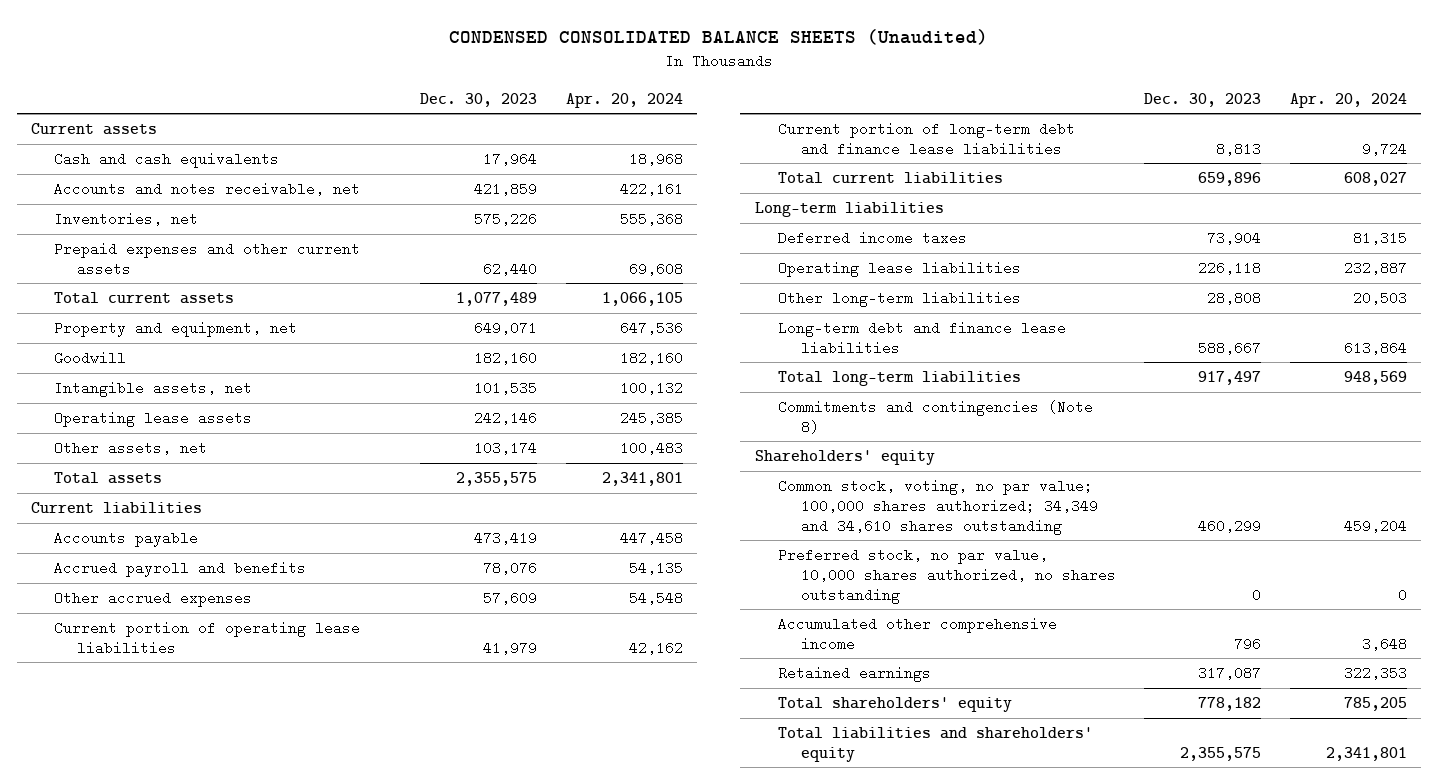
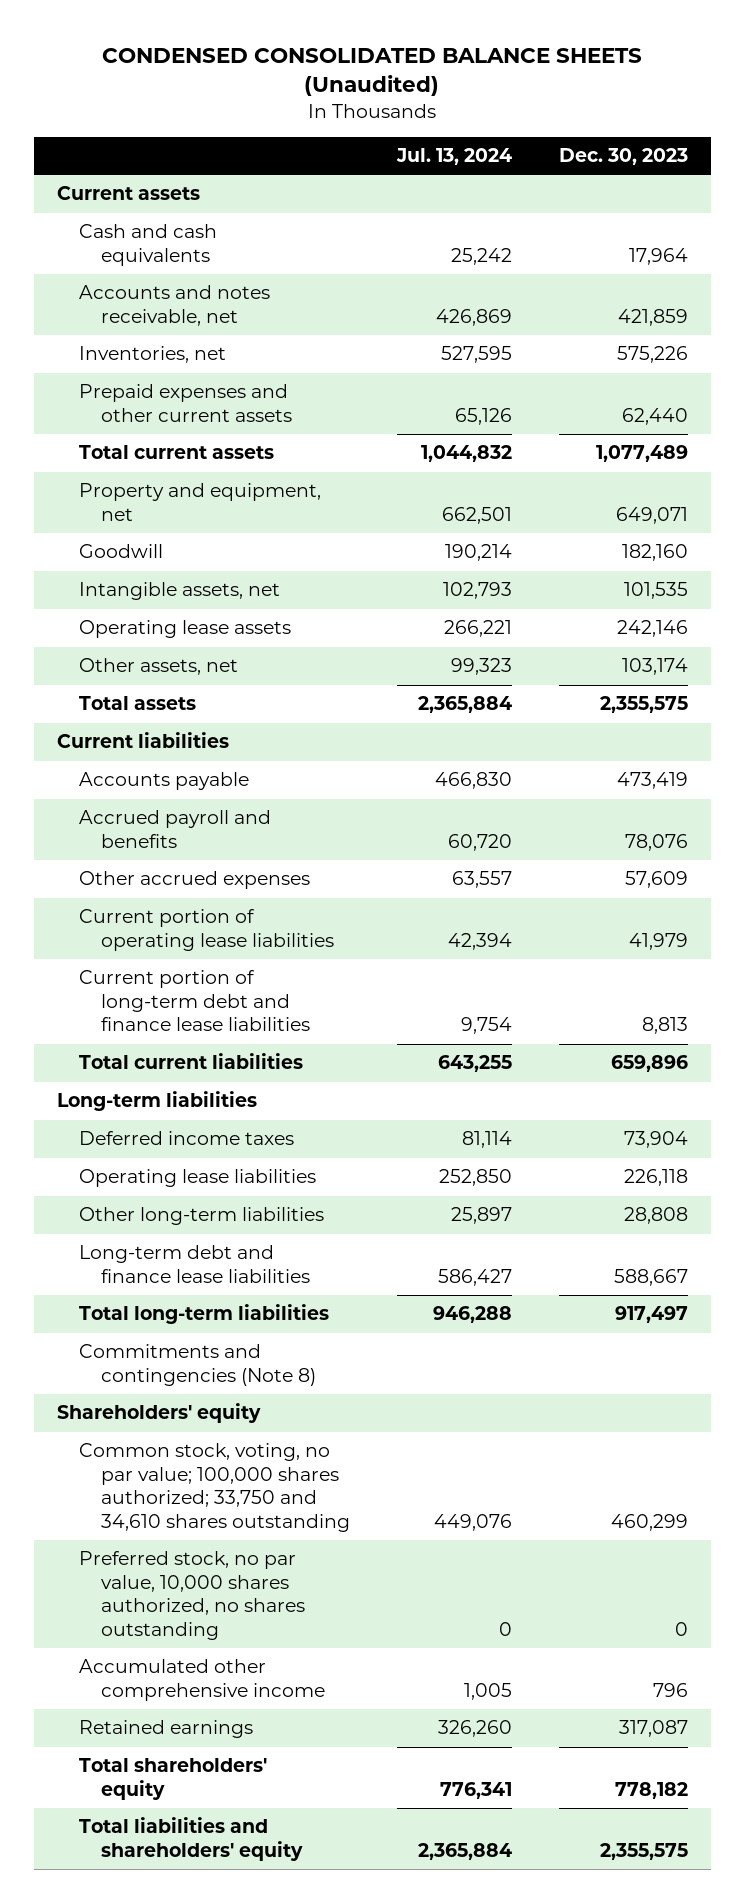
[566,92,684,108] Apr. 20, 2024 -> none
none -> [396,148,513,166] Jul. 13, 2024
[777,479,1098,535] Common stock, voting, no par value; 100,000 shares authorized; 34,349 and 34,610 shares outstanding -> [79,1443,351,1532] Common stock, voting, no par value; 100,000 shares authorized; 33,750 and 34,610 shares outstanding

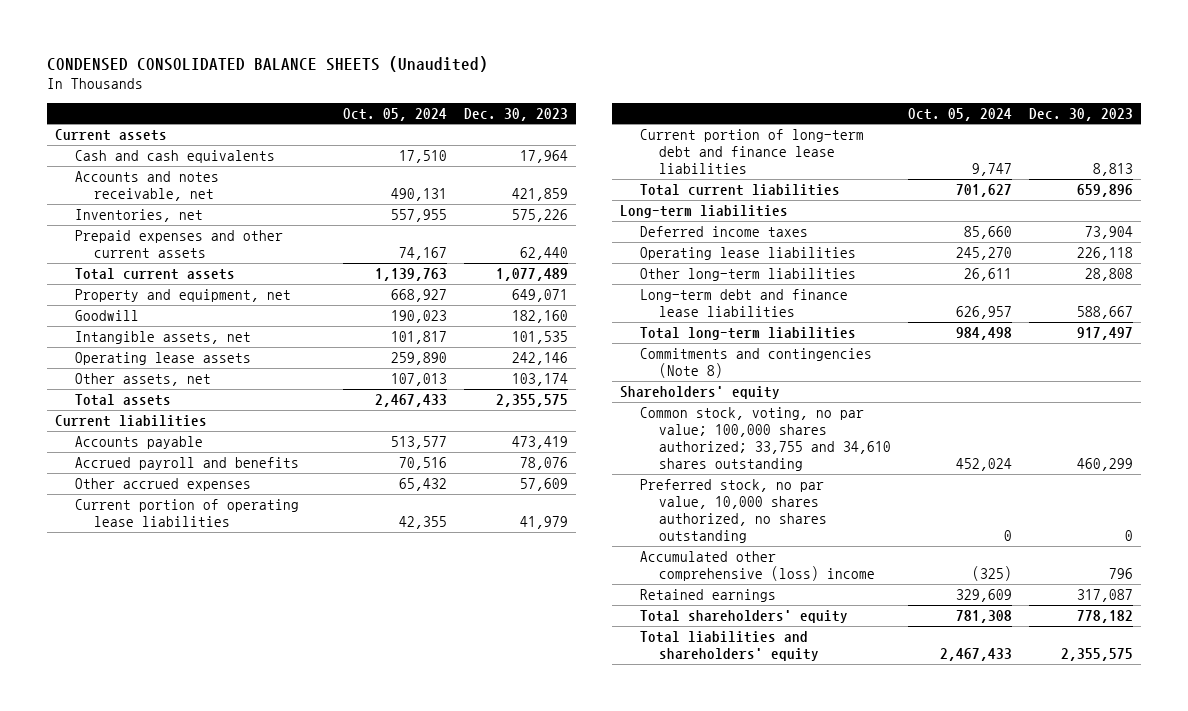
[396,148,513,166] Jul. 13, 2024 -> none
none -> [342,107,447,121] Oct. 05, 2024
[79,1443,351,1532] Common stock, voting, no par value; 100,000 shares authorized; 33,750 and 34,610 shares outstanding -> [639,406,892,472] Common stock, voting, no par value; 100,000 shares authorized; 33,755 and 34,610 shares outstanding
[79,1659,326,1701] Accumulated other comprehensive income -> [639,550,876,582] Accumulated other comprehensive (loss) income

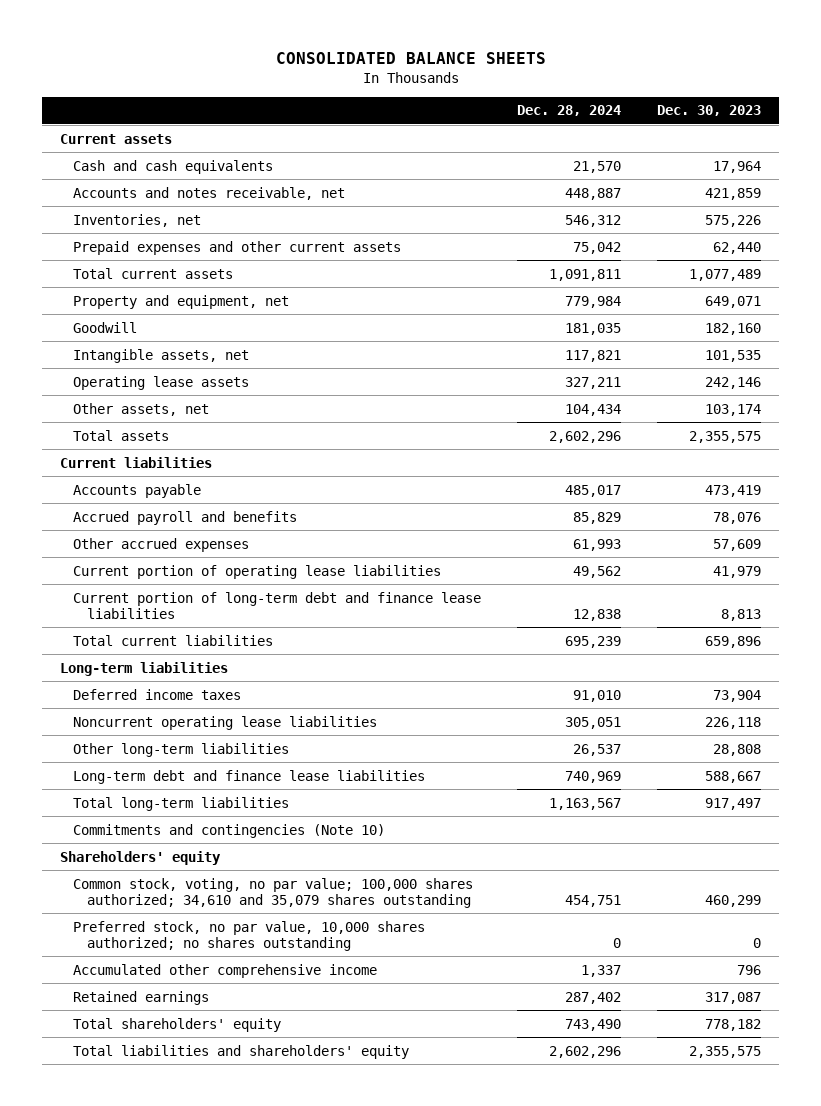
[46,56,488,73] CONDENSED CONSOLIDATED BALANCE SHEETS (Unaudited) -> [275,51,546,64] CONSOLIDATED BALANCE SHEETS
[342,107,447,121] Oct. 05, 2024 -> none
none -> [517,105,622,117] Dec. 28, 2024
[639,246,856,260] Operating lease liabilities -> [73,715,378,730] Noncurrent operating lease liabilities
[639,347,872,379] Commitments and contingencies (Note 8) -> [73,823,386,838] Commitments and contingencies (Note 10)
[639,406,892,472] Common stock, voting, no par value; 100,000 shares authorized; 33,755 and 34,610 shares outstanding -> [73,877,474,908] Common stock, voting, no par value; 100,000 shares authorized; 34,610 and 35,079 shares outstanding
[639,478,828,544] Preferred stock, no par value, 10,000 shares authorized, no shares outstanding -> [73,920,426,951] Preferred stock, no par value, 10,000 shares authorized; no shares outstanding
[639,550,876,582] Accumulated other comprehensive (loss) income -> [73,963,378,978] Accumulated other comprehensive income

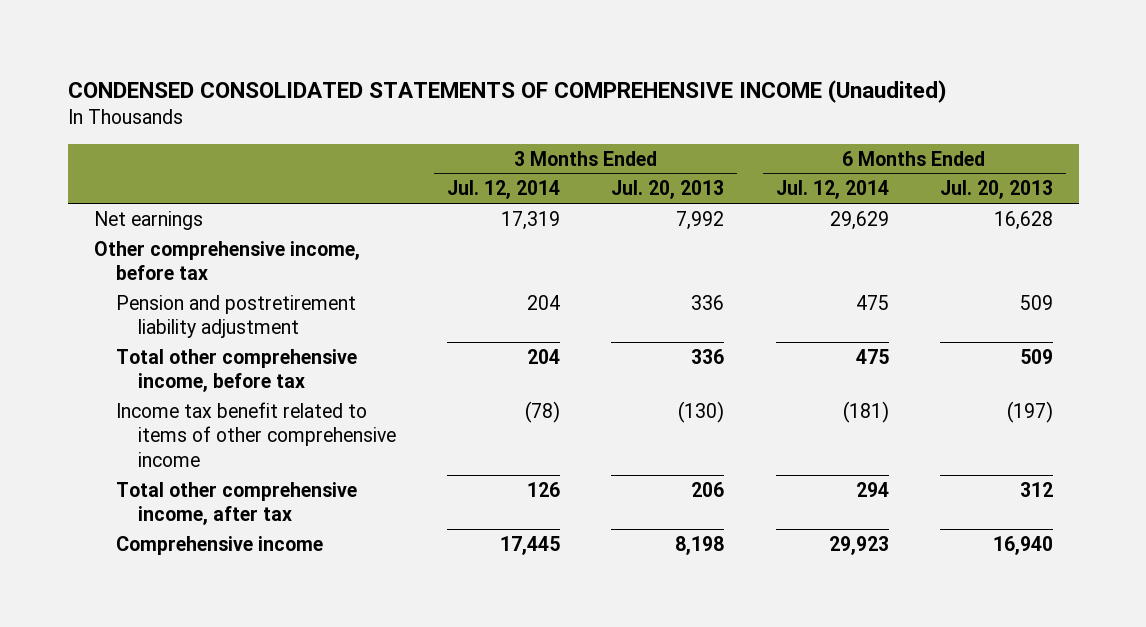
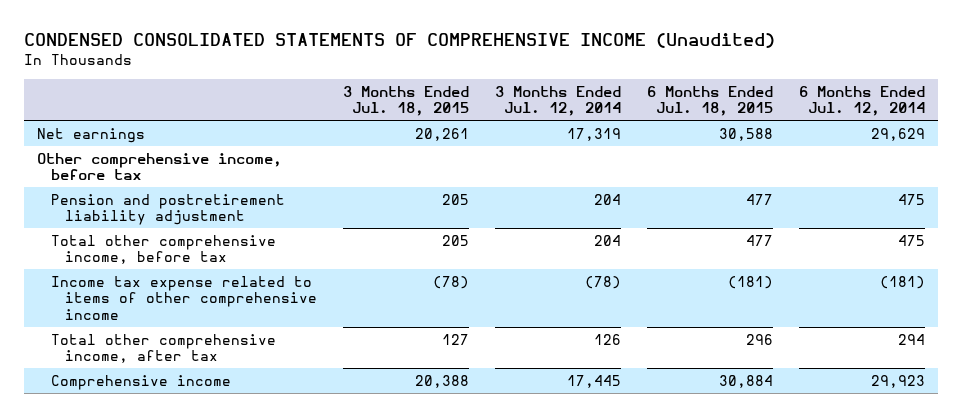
[611,180,725,200] Jul. 20, 2013 -> none
[939,180,1053,200] Jul. 20, 2013 -> none
none -> [342,85,469,117] 3 Months Ended Jul. 18, 2015
none -> [647,85,774,117] 6 Months Ended Jul. 18, 2015
[115,401,396,467] Income tax benefit related to items of other comprehensive income -> [50,275,317,321] Income tax expense related to items of other comprehensive income

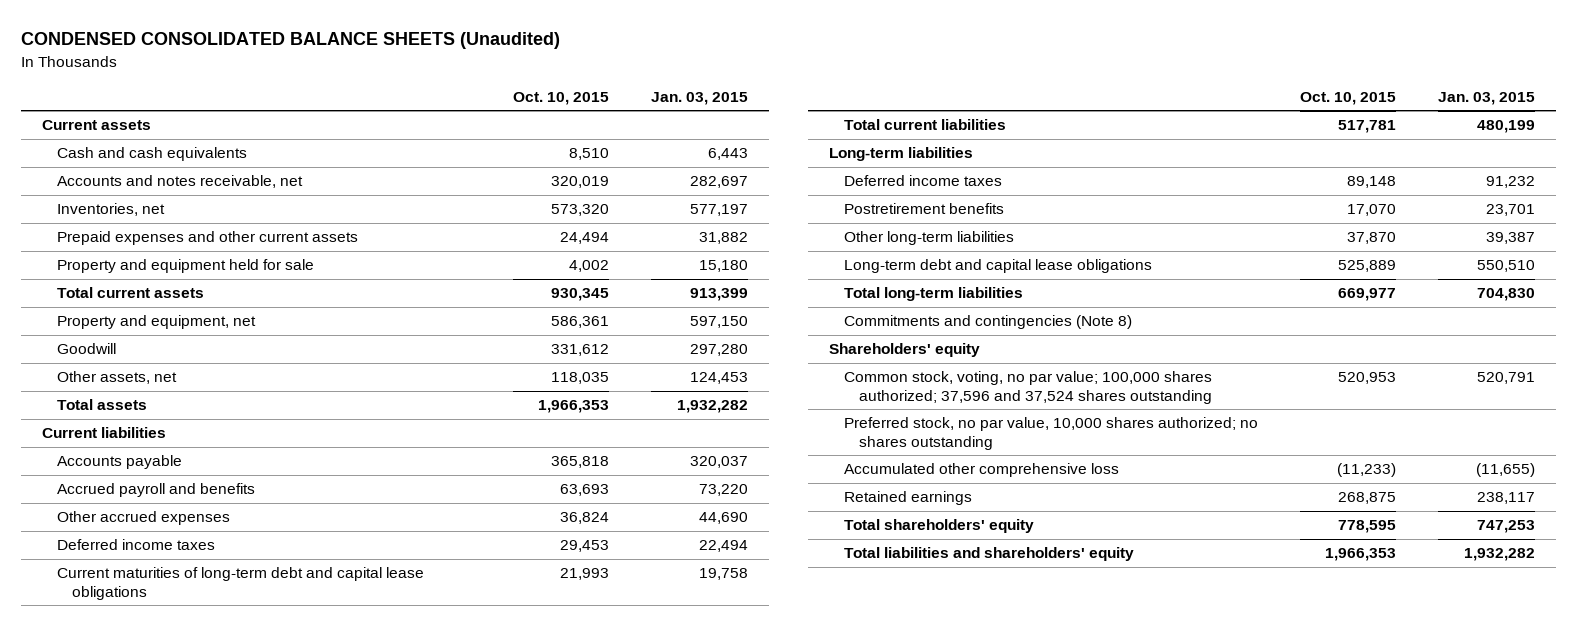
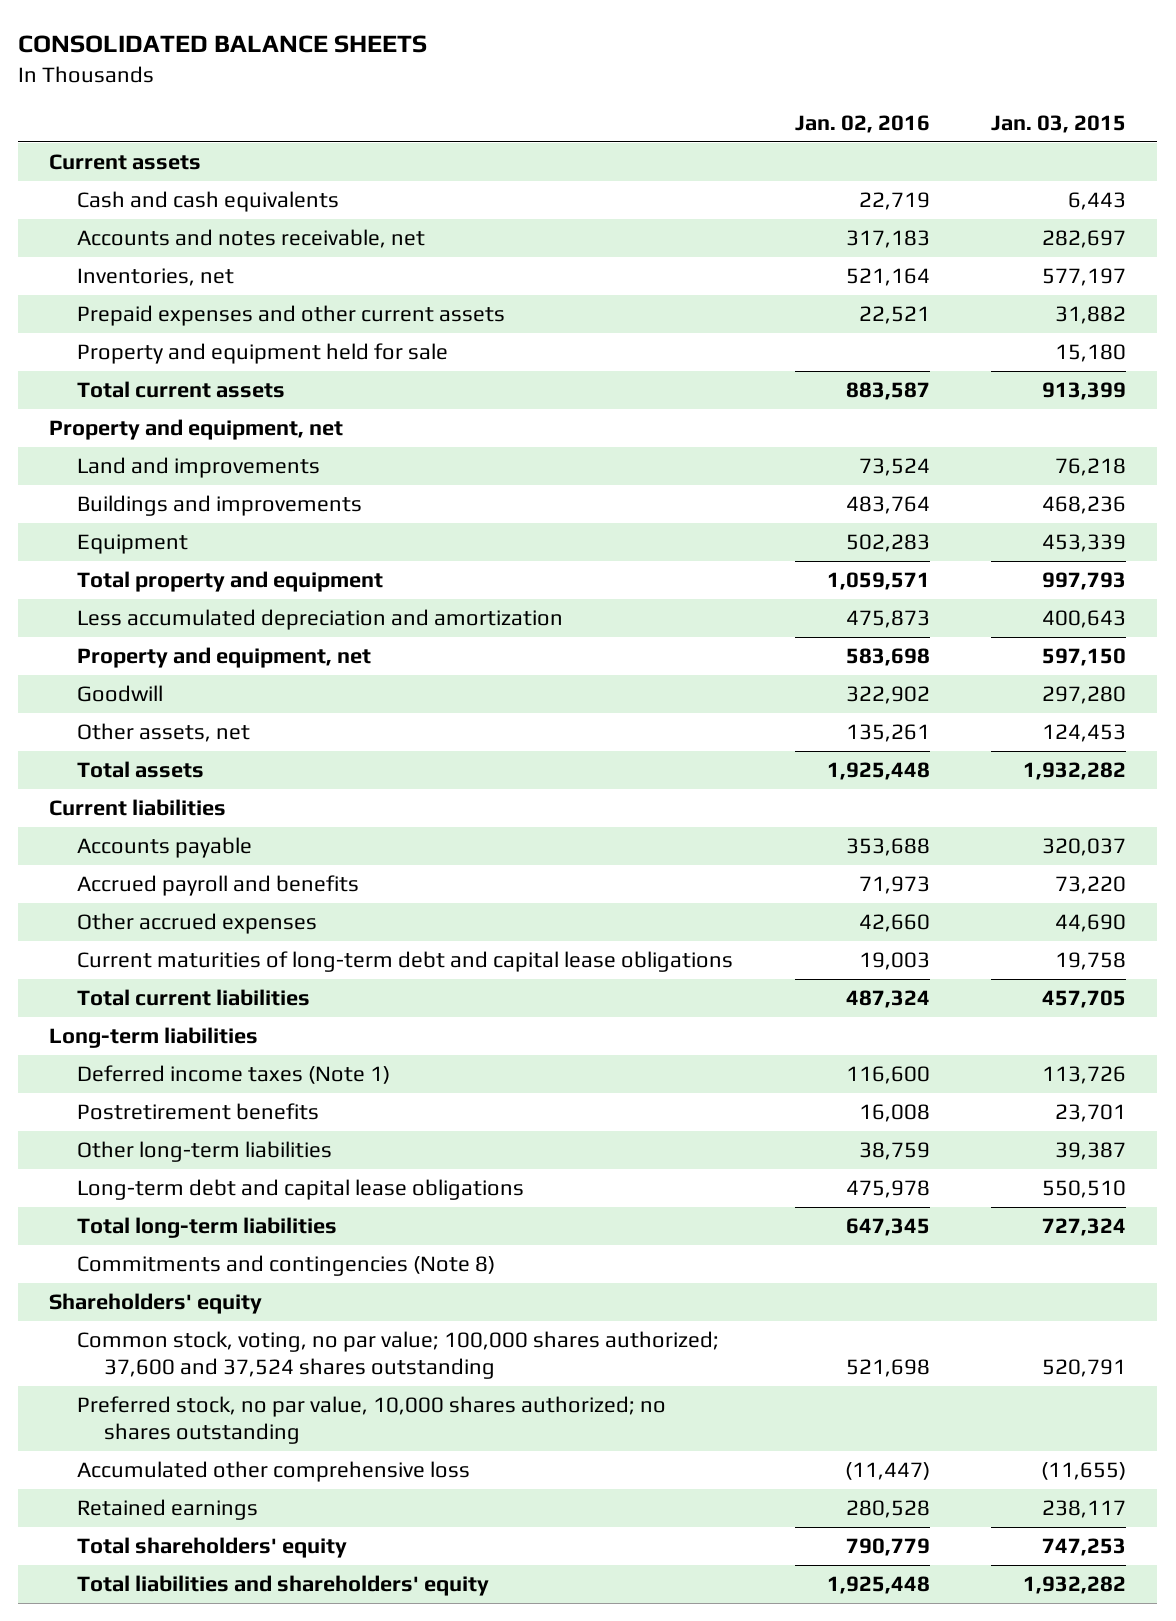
[21,32,561,50] CONDENSED CONSOLIDATED BALANCE SHEETS (Unaudited) -> [18,35,428,54] CONSOLIDATED BALANCE SHEETS
[513,91,610,105] Oct. 10, 2015 -> none
none -> [794,114,930,133] Jan. 02, 2016
none -> [49,419,344,441] Property and equipment, net
none -> [76,457,320,479] Land and improvements
none -> [76,495,362,517] Buildings and improvements
none -> [76,534,188,555] Equipment
none -> [76,571,383,593] Total property and equipment
none -> [76,609,563,631] Less accumulated depreciation and amortization
[57,539,216,551] Deferred income taxes -> none
[1477,120,1536,134] 480,199 -> [1042,990,1127,1009] 457,705
[844,175,1003,187] Deferred income taxes -> [76,1065,390,1085] Deferred income taxes (Note 1)
[1486,176,1536,189] 91,232 -> [1042,1066,1127,1085] 113,726
[1477,288,1536,302] 704,830 -> [1042,1218,1127,1237] 727,324
[844,371,1213,404] Common stock, voting, no par value; 100,000 shares authorized; 37,596 and 37,524 shares outstanding -> [76,1331,719,1380] Common stock, voting, no par value; 100,000 shares authorized; 37,600 and 37,524 shares outstanding

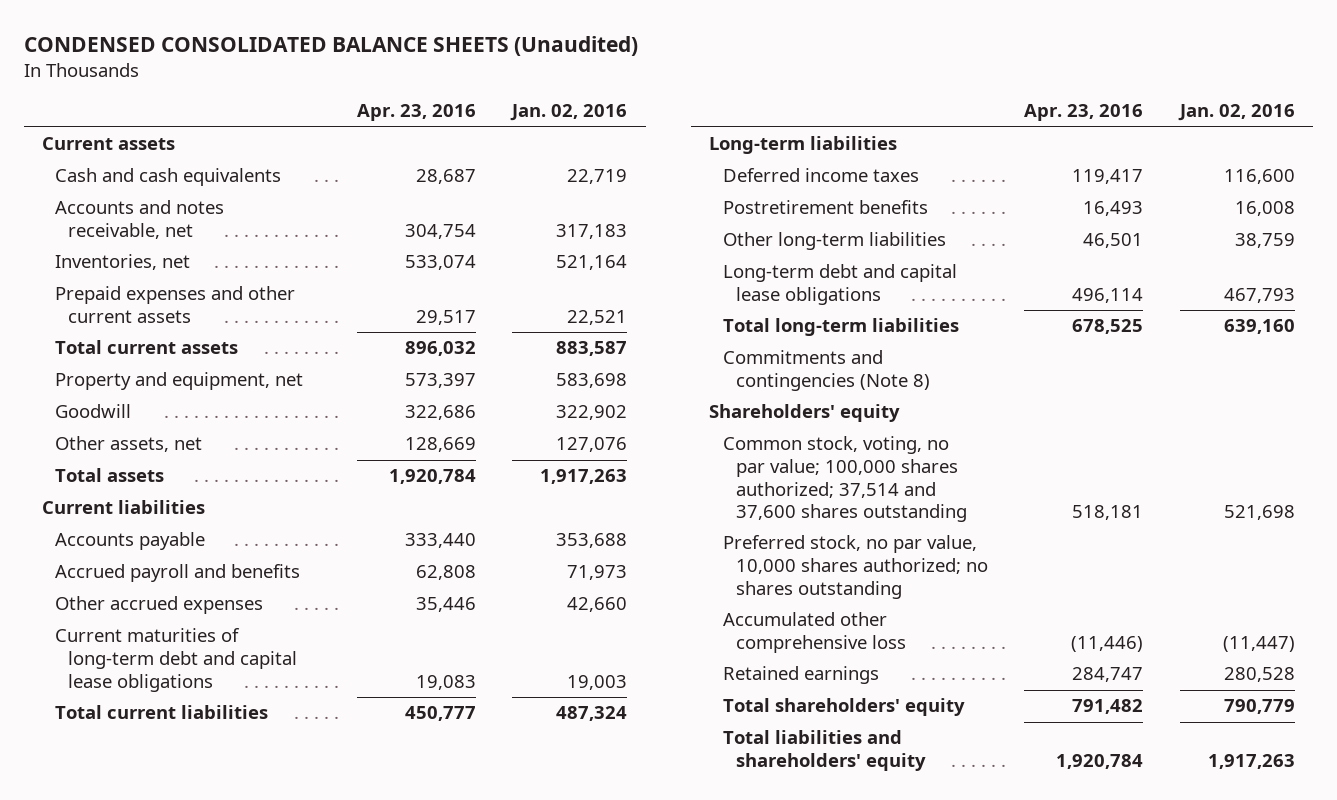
[18,35,428,54] CONSOLIDATED BALANCE SHEETS -> [23,36,638,57] CONDENSED CONSOLIDATED BALANCE SHEETS (Unaudited)
[991,114,1127,133] Jan. 03, 2015 -> none
none -> [356,104,476,122] Apr. 23, 2016
[76,343,448,365] Property and equipment held for sale -> none
[49,419,344,441] Property and equipment, net -> none
[76,457,320,479] Land and improvements -> none
[76,495,362,517] Buildings and improvements -> none
[76,534,188,555] Equipment -> none
[76,571,383,593] Total property and equipment -> none
[76,609,563,631] Less accumulated depreciation and amortization -> none
[845,724,930,743] 135,261 -> [556,437,628,453] 127,076
[826,762,930,781] 1,925,448 -> [540,469,628,485] 1,917,263
[76,1065,390,1085] Deferred income taxes (Note 1) -> [722,168,919,183] Deferred income taxes
[845,1180,930,1199] 475,978 -> [1223,288,1295,304] 467,793
[845,1218,930,1237] 647,345 -> [1223,319,1295,335] 639,160
[76,1331,719,1380] Common stock, voting, no par value; 100,000 shares authorized; 37,600 and 37,524 shares outstanding -> [722,436,968,523] Common stock, voting, no par value; 100,000 shares authorized; 37,514 and 37,600 shares outstanding
[826,1576,930,1595] 1,925,448 -> [1207,754,1295,770] 1,917,263

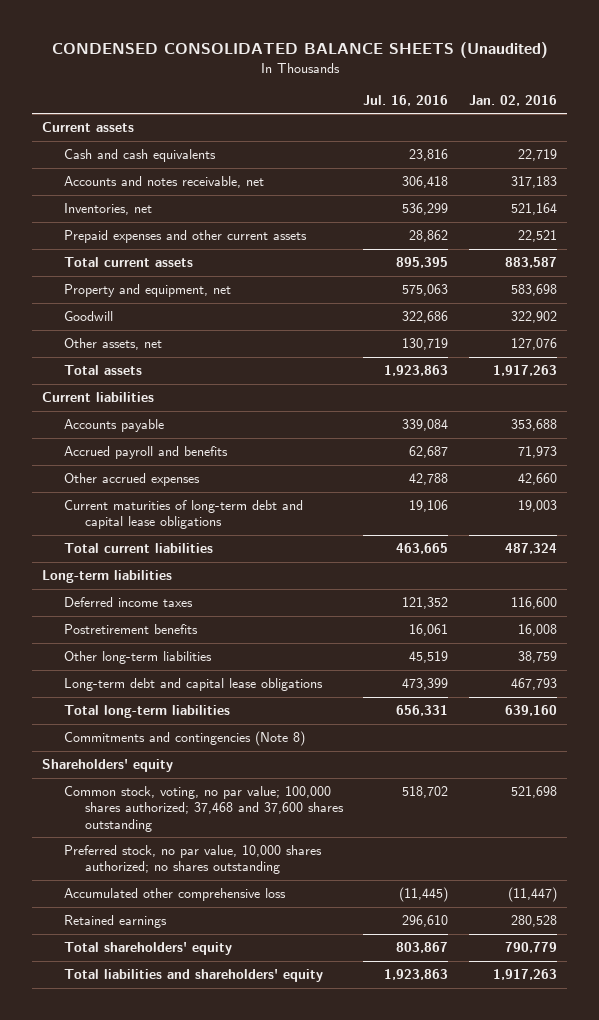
[356,104,476,122] Apr. 23, 2016 -> none
none -> [363,94,449,106] Jul. 16, 2016
[722,436,968,523] Common stock, voting, no par value; 100,000 shares authorized; 37,514 and 37,600 shares outstanding -> [63,786,344,832] Common stock, voting, no par value; 100,000 shares authorized; 37,468 and 37,600 shares outstanding

